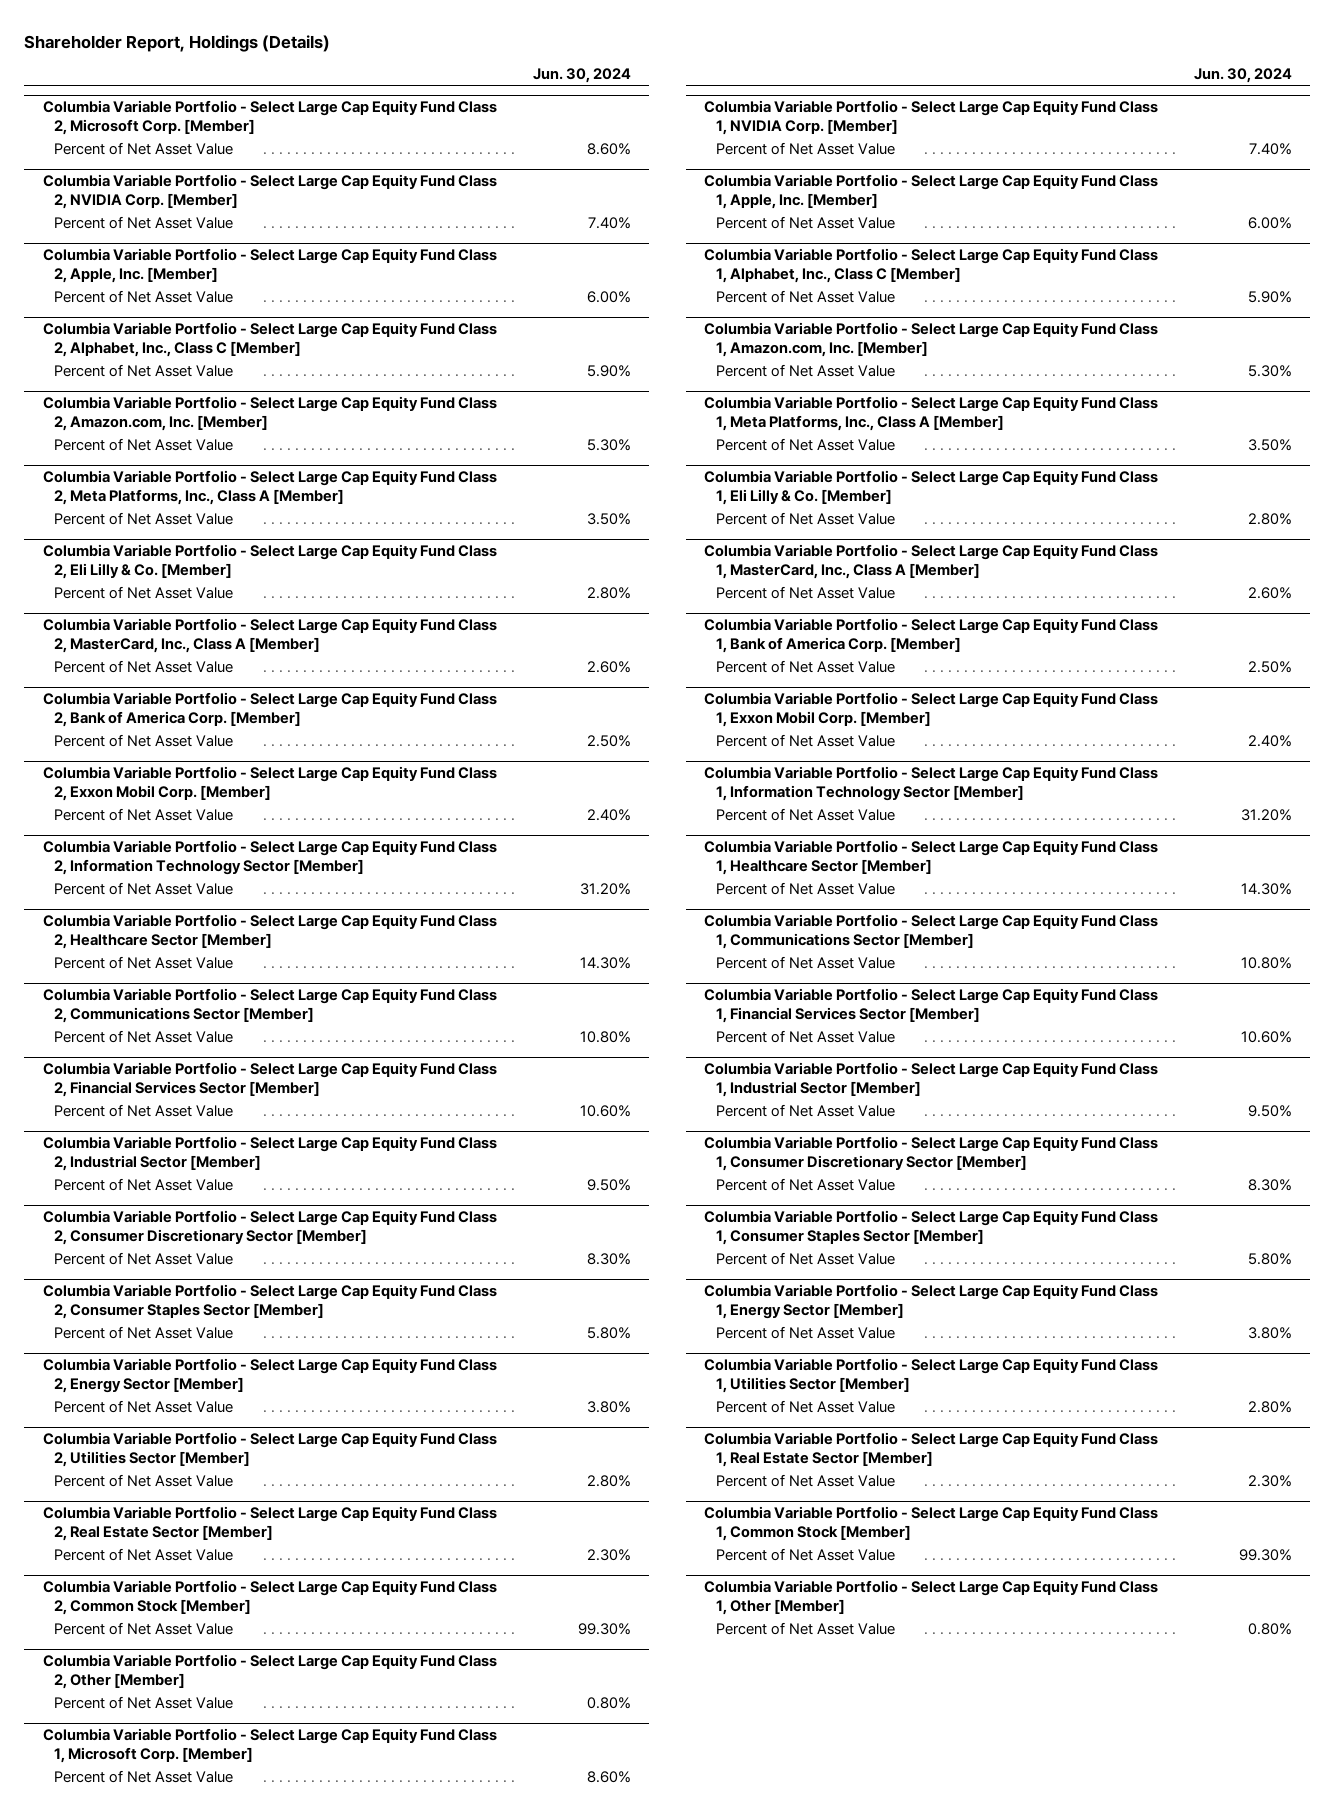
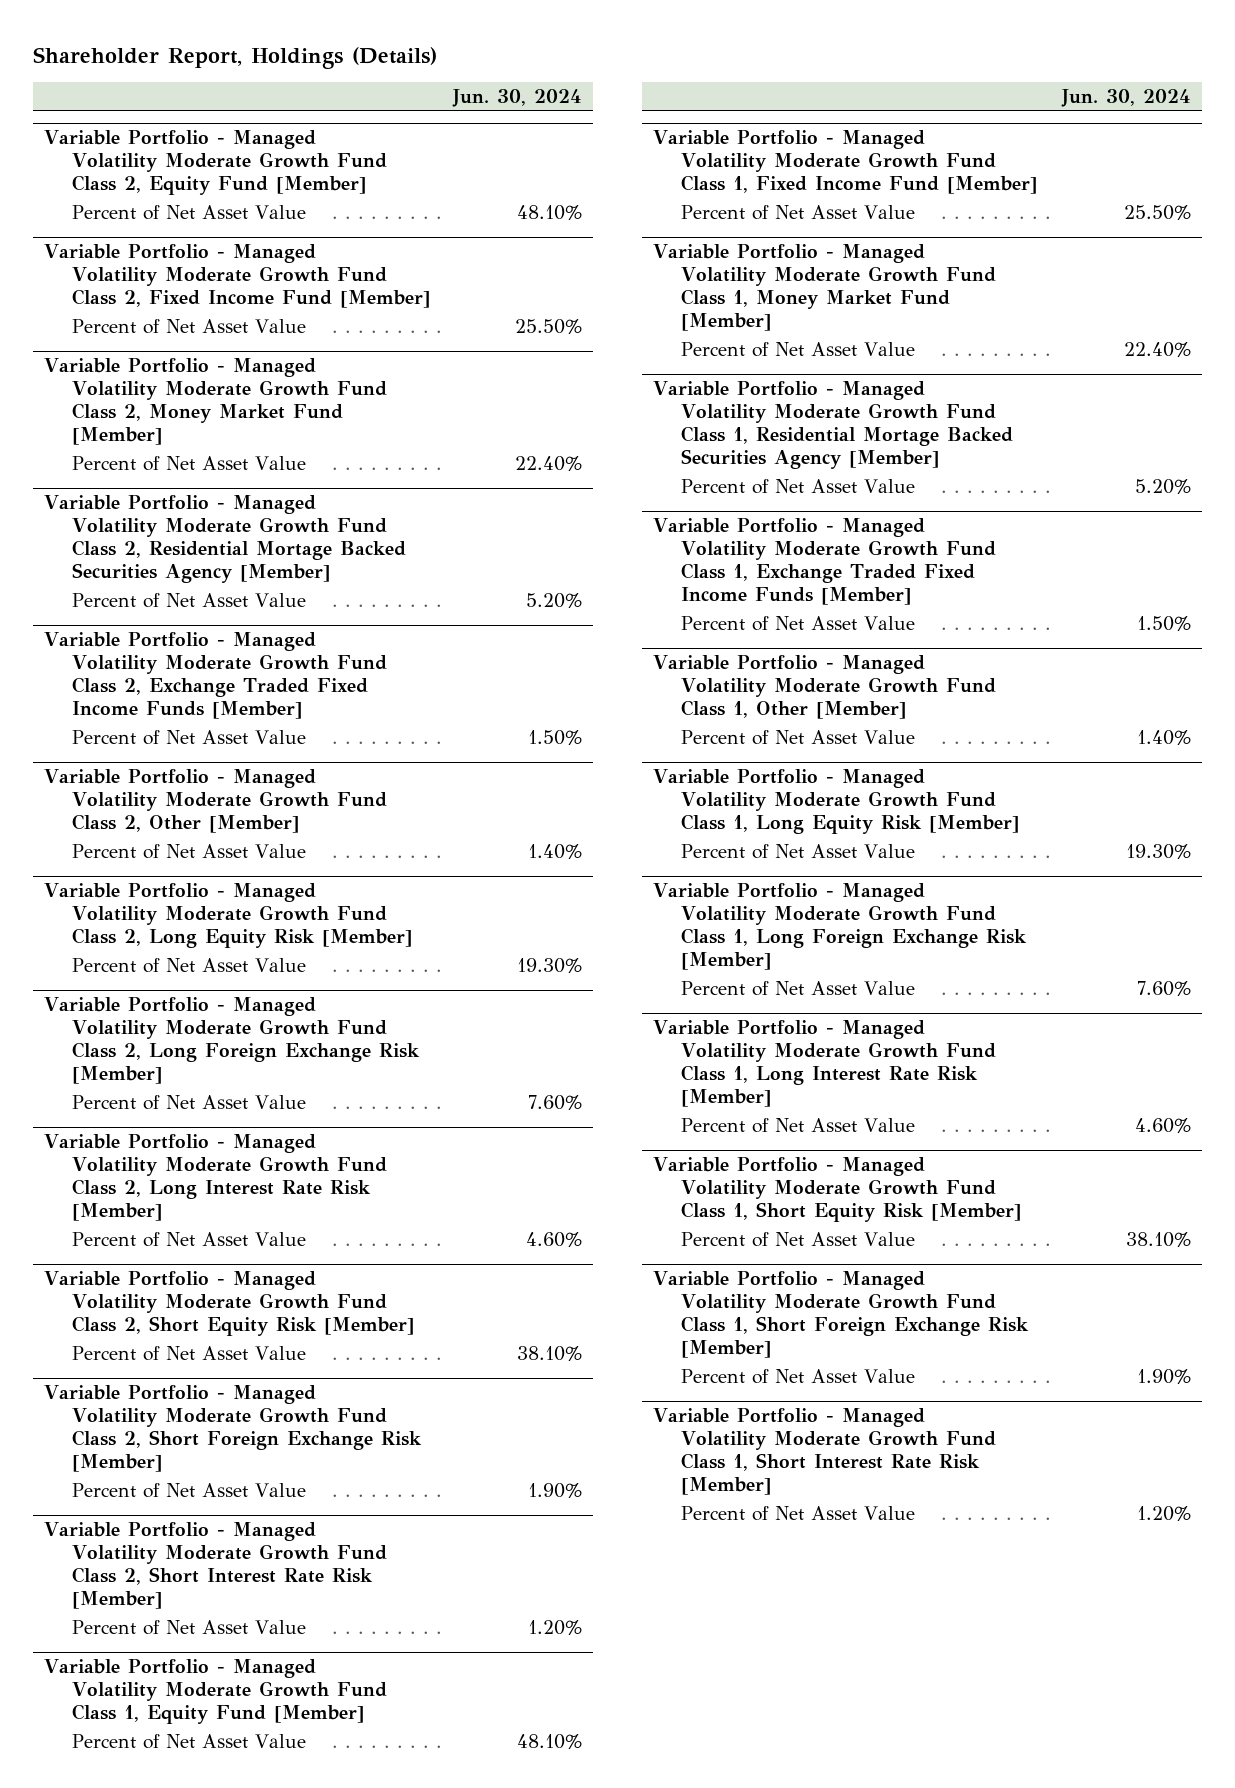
[42,100,497,135] Columbia Variable Portfolio - Select Large Cap Equity Fund Class 2, Microsoft Corp. [Member] -> none
[42,174,497,209] Columbia Variable Portfolio - Select Large Cap Equity Fund Class 2, NVIDIA Corp. [Member] -> none
[42,248,497,283] Columbia Variable Portfolio - Select Large Cap Equity Fund Class 2, Apple, Inc. [Member] -> none
[42,322,497,357] Columbia Variable Portfolio - Select Large Cap Equity Fund Class 2, Alphabet, Inc., Class C [Member] -> none
[42,396,497,431] Columbia Variable Portfolio - Select Large Cap Equity Fund Class 2, Amazon.com, Inc. [Member] -> none
[42,470,497,505] Columbia Variable Portfolio - Select Large Cap Equity Fund Class 2, Meta Platforms, Inc., Class A [Member] -> none
[42,544,497,579] Columbia Variable Portfolio - Select Large Cap Equity Fund Class 2, Eli Lilly & Co. [Member] -> none
[42,618,497,653] Columbia Variable Portfolio - Select Large Cap Equity Fund Class 2, MasterCard, Inc., Class A [Member] -> none
[42,692,497,727] Columbia Variable Portfolio - Select Large Cap Equity Fund Class 2, Bank of America Corp. [Member] -> none
[42,766,497,801] Columbia Variable Portfolio - Select Large Cap Equity Fund Class 2, Exxon Mobil Corp. [Member] -> none
[42,840,497,875] Columbia Variable Portfolio - Select Large Cap Equity Fund Class 2, Information Technology Sector [Member] -> none
[42,914,497,949] Columbia Variable Portfolio - Select Large Cap Equity Fund Class 2, Healthcare Sector [Member] -> none
[42,988,497,1023] Columbia Variable Portfolio - Select Large Cap Equity Fund Class 2, Communications Sector [Member] -> none
[42,1062,497,1097] Columbia Variable Portfolio - Select Large Cap Equity Fund Class 2, Financial Services Sector [Member] -> none
[42,1136,497,1171] Columbia Variable Portfolio - Select Large Cap Equity Fund Class 2, Industrial Sector [Member] -> none
[42,1210,497,1245] Columbia Variable Portfolio - Select Large Cap Equity Fund Class 2, Consumer Discretionary Sector [Member] -> none
[42,1284,497,1319] Columbia Variable Portfolio - Select Large Cap Equity Fund Class 2, Consumer Staples Sector [Member] -> none
[42,1358,497,1393] Columbia Variable Portfolio - Select Large Cap Equity Fund Class 2, Energy Sector [Member] -> none
[42,1432,497,1467] Columbia Variable Portfolio - Select Large Cap Equity Fund Class 2, Utilities Sector [Member] -> none
[42,1506,497,1541] Columbia Variable Portfolio - Select Large Cap Equity Fund Class 2, Real Estate Sector [Member] -> none
[42,1580,497,1615] Columbia Variable Portfolio - Select Large Cap Equity Fund Class 2, Common Stock [Member] -> none
[42,1654,497,1689] Columbia Variable Portfolio - Select Large Cap Equity Fund Class 2, Other [Member] -> none
[42,1728,497,1763] Columbia Variable Portfolio - Select Large Cap Equity Fund Class 1, Microsoft Corp. [Member] -> none
[704,100,1159,135] Columbia Variable Portfolio - Select Large Cap Equity Fund Class 1, NVIDIA Corp. [Member] -> none
[704,174,1159,209] Columbia Variable Portfolio - Select Large Cap Equity Fund Class 1, Apple, Inc. [Member] -> none
[715,215,895,229] Percent of Net Asset Value -> none
[704,248,1159,283] Columbia Variable Portfolio - Select Large Cap Equity Fund Class 1, Alphabet, Inc., Class C [Member] -> none
[715,289,895,303] Percent of Net Asset Value -> none
[704,322,1159,357] Columbia Variable Portfolio - Select Large Cap Equity Fund Class 1, Amazon.com, Inc. [Member] -> none
[715,363,895,377] Percent of Net Asset Value -> none
[704,396,1159,431] Columbia Variable Portfolio - Select Large Cap Equity Fund Class 1, Meta Platforms, Inc., Class A [Member] -> none
[715,437,895,451] Percent of Net Asset Value -> none
[704,470,1159,505] Columbia Variable Portfolio - Select Large Cap Equity Fund Class 1, Eli Lilly & Co. [Member] -> none
[715,511,895,525] Percent of Net Asset Value -> none
[704,544,1159,579] Columbia Variable Portfolio - Select Large Cap Equity Fund Class 1, MasterCard, Inc., Class A [Member] -> none
[715,585,895,599] Percent of Net Asset Value -> none
[704,618,1159,653] Columbia Variable Portfolio - Select Large Cap Equity Fund Class 1, Bank of America Corp. [Member] -> none
[715,659,895,673] Percent of Net Asset Value -> none
[704,692,1159,727] Columbia Variable Portfolio - Select Large Cap Equity Fund Class 1, Exxon Mobil Corp. [Member] -> none
[715,733,895,747] Percent of Net Asset Value -> none
[704,766,1159,801] Columbia Variable Portfolio - Select Large Cap Equity Fund Class 1, Information Technology Sector [Member] -> none
[715,807,895,821] Percent of Net Asset Value -> none
[704,840,1159,875] Columbia Variable Portfolio - Select Large Cap Equity Fund Class 1, Healthcare Sector [Member] -> none
[715,881,895,895] Percent of Net Asset Value -> none
[704,914,1159,949] Columbia Variable Portfolio - Select Large Cap Equity Fund Class 1, Communications Sector [Member] -> none
[715,955,895,969] Percent of Net Asset Value -> none
[704,988,1159,1023] Columbia Variable Portfolio - Select Large Cap Equity Fund Class 1, Financial Services Sector [Member] -> none
[715,1029,895,1043] Percent of Net Asset Value -> none
[704,1062,1159,1097] Columbia Variable Portfolio - Select Large Cap Equity Fund Class 1, Industrial Sector [Member] -> none
[715,1103,895,1117] Percent of Net Asset Value -> none
[704,1136,1159,1171] Columbia Variable Portfolio - Select Large Cap Equity Fund Class 1, Consumer Discretionary Sector [Member] -> none
[715,1177,895,1191] Percent of Net Asset Value -> none
[704,1210,1159,1245] Columbia Variable Portfolio - Select Large Cap Equity Fund Class 1, Consumer Staples Sector [Member] -> none
[715,1251,895,1265] Percent of Net Asset Value -> none
[704,1284,1159,1319] Columbia Variable Portfolio - Select Large Cap Equity Fund Class 1, Energy Sector [Member] -> none
[715,1325,895,1339] Percent of Net Asset Value -> none
[704,1358,1159,1393] Columbia Variable Portfolio - Select Large Cap Equity Fund Class 1, Utilities Sector [Member] -> none
[715,1399,895,1413] Percent of Net Asset Value -> none
[704,1432,1159,1467] Columbia Variable Portfolio - Select Large Cap Equity Fund Class 1, Real Estate Sector [Member] -> none
[715,1473,895,1487] Percent of Net Asset Value -> none
[704,1506,1159,1541] Columbia Variable Portfolio - Select Large Cap Equity Fund Class 1, Common Stock [Member] -> none
[715,1547,895,1561] Percent of Net Asset Value -> none
[704,1580,1159,1615] Columbia Variable Portfolio - Select Large Cap Equity Fund Class 1, Other [Member] -> none
[715,1621,895,1635] Percent of Net Asset Value -> none
none -> [44,130,388,196] Variable Portfolio - Managed Volatility Moderate Growth Fund Class 2, Equity Fund [Member]
[586,142,631,155] 8.60% -> [517,204,583,220] 48.10%
none -> [44,244,432,309] Variable Portfolio - Managed Volatility Moderate Growth Fund Class 2, Fixed Income Fund [Member]
[587,216,631,229] 7.40% -> [515,318,583,334] 25.50%
none -> [44,358,388,446] Variable Portfolio - Managed Volatility Moderate Growth Fund Class 2, Money Market Fund [Member]
[586,290,631,303] 6.00% -> [515,455,583,471] 22.40%
none -> [44,495,407,584] Variable Portfolio - Managed Volatility Moderate Growth Fund Class 2, Residential Mortage Backed Securities Agency [Member]
[586,364,631,377] 5.90% -> [526,592,583,608] 5.20%
none -> [44,632,388,720] Variable Portfolio - Managed Volatility Moderate Growth Fund Class 2, Exchange Traded Fixed Income Funds [Member]
[586,438,631,451] 5.30% -> [528,729,583,745] 1.50%
none -> [44,769,388,834] Variable Portfolio - Managed Volatility Moderate Growth Fund Class 2, Other [Member]
[586,512,631,525] 3.50% -> [528,843,583,859] 1.40%
none -> [44,883,414,949] Variable Portfolio - Managed Volatility Moderate Growth Fund Class 2, Long Equity Risk [Member]
[586,586,631,599] 2.80% -> [517,957,583,973] 19.30%
none -> [44,997,421,1085] Variable Portfolio - Managed Volatility Moderate Growth Fund Class 2, Long Foreign Exchange Risk [Member]
[586,660,631,673] 2.60% -> [528,1094,583,1110] 7.60%
none -> [44,1134,388,1222] Variable Portfolio - Managed Volatility Moderate Growth Fund Class 2, Long Interest Rate Risk [Member]
[586,734,631,747] 2.50% -> [526,1231,583,1247] 4.60%
none -> [44,1271,416,1337] Variable Portfolio - Managed Volatility Moderate Growth Fund Class 2, Short Equity Risk [Member]
[586,808,631,821] 2.40% -> [517,1345,583,1361] 38.10%
none -> [44,1385,423,1473] Variable Portfolio - Managed Volatility Moderate Growth Fund Class 2, Short Foreign Exchange Risk [Member]
[579,882,631,895] 31.20% -> [528,1482,583,1498] 1.90%
none -> [44,1522,388,1610] Variable Portfolio - Managed Volatility Moderate Growth Fund Class 2, Short Interest Rate Risk [Member]
[579,956,631,969] 14.30% -> [528,1619,583,1635] 1.20%
none -> [44,1659,388,1725] Variable Portfolio - Managed Volatility Moderate Growth Fund Class 1, Equity Fund [Member]
[579,1030,631,1043] 10.80% -> [517,1733,583,1749] 48.10%
none -> [652,130,1038,195] Variable Portfolio - Managed Volatility Moderate Growth Fund Class 1, Fixed Income Fund [Member]
[579,1104,631,1117] 10.60% -> [1123,204,1191,220] 25.50%
none -> [652,244,996,332] Variable Portfolio - Managed Volatility Moderate Growth Fund Class 1, Money Market Fund [Member]
[586,1178,631,1191] 9.50% -> [1123,341,1191,357] 22.40%
none -> [652,381,1013,470] Variable Portfolio - Managed Volatility Moderate Growth Fund Class 1, Residential Mortage Backed Securities Agency [Member]
[586,1252,631,1265] 8.30% -> [1134,478,1191,494] 5.20%
none -> [652,518,996,606] Variable Portfolio - Managed Volatility Moderate Growth Fund Class 1, Exchange Traded Fixed Income Funds [Member]
[586,1326,631,1339] 5.80% -> [1136,615,1191,631] 1.50%
none -> [652,655,996,720] Variable Portfolio - Managed Volatility Moderate Growth Fund Class 1, Other [Member]
[586,1400,631,1413] 3.80% -> [1136,729,1191,745] 1.40%
none -> [652,769,1020,835] Variable Portfolio - Managed Volatility Moderate Growth Fund Class 1, Long Equity Risk [Member]
[586,1474,631,1487] 2.80% -> [1125,843,1191,859] 19.30%
none -> [652,883,1027,971] Variable Portfolio - Managed Volatility Moderate Growth Fund Class 1, Long Foreign Exchange Risk [Member]
[586,1548,631,1561] 2.30% -> [1136,980,1191,996] 7.60%
none -> [652,1020,996,1108] Variable Portfolio - Managed Volatility Moderate Growth Fund Class 1, Long Interest Rate Risk [Member]
[577,1622,631,1635] 99.30% -> [1134,1117,1191,1133] 4.60%
none -> [652,1157,1022,1223] Variable Portfolio - Managed Volatility Moderate Growth Fund Class 1, Short Equity Risk [Member]
[586,1696,631,1709] 0.80% -> [1125,1231,1191,1247] 38.10%
none -> [652,1271,1029,1359] Variable Portfolio - Managed Volatility Moderate Growth Fund Class 1, Short Foreign Exchange Risk [Member]
[586,1770,631,1783] 8.60% -> [1136,1368,1191,1384] 1.90%
none -> [652,1408,996,1496] Variable Portfolio - Managed Volatility Moderate Growth Fund Class 1, Short Interest Rate Risk [Member]
[1249,142,1293,155] 7.40% -> [1136,1505,1191,1521] 1.20%

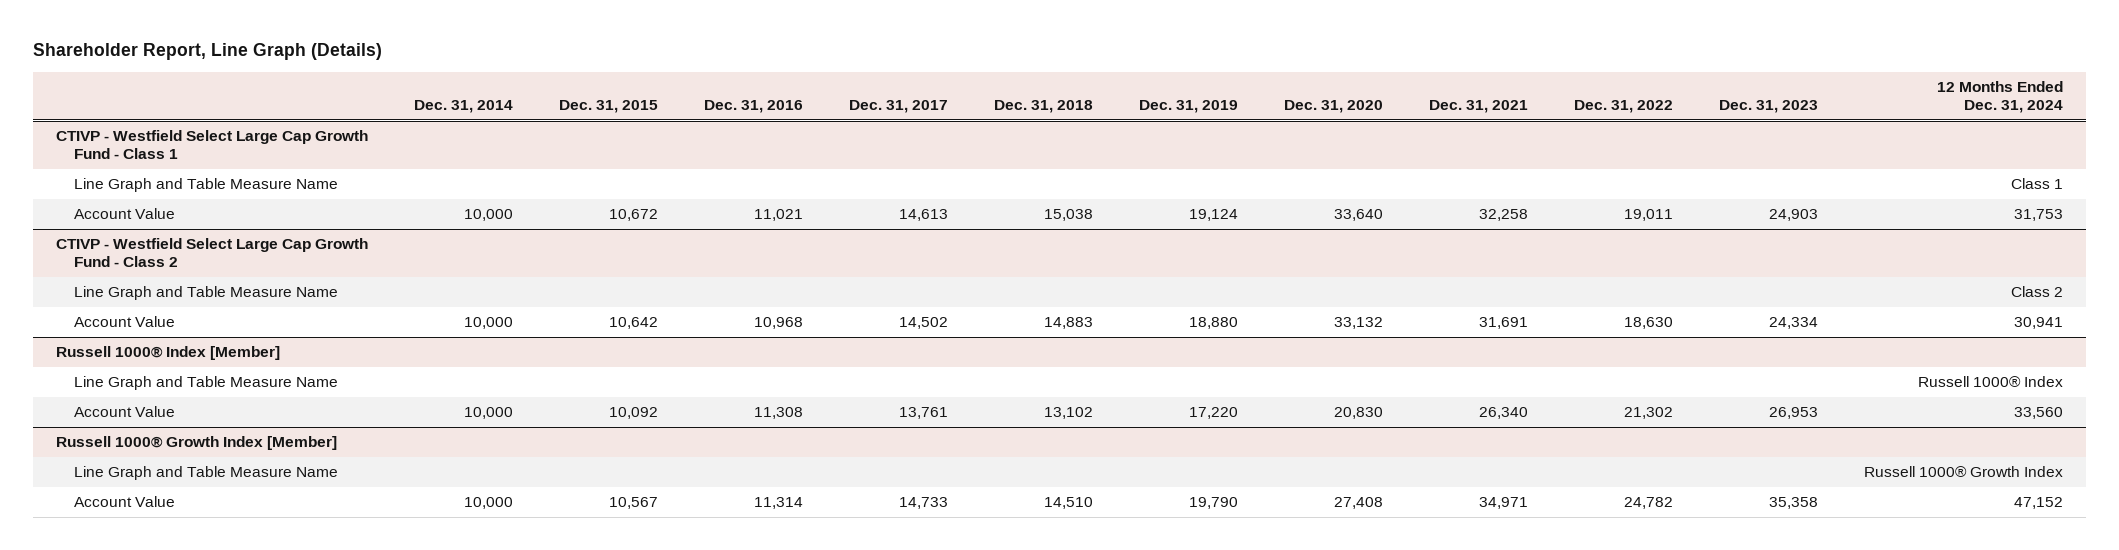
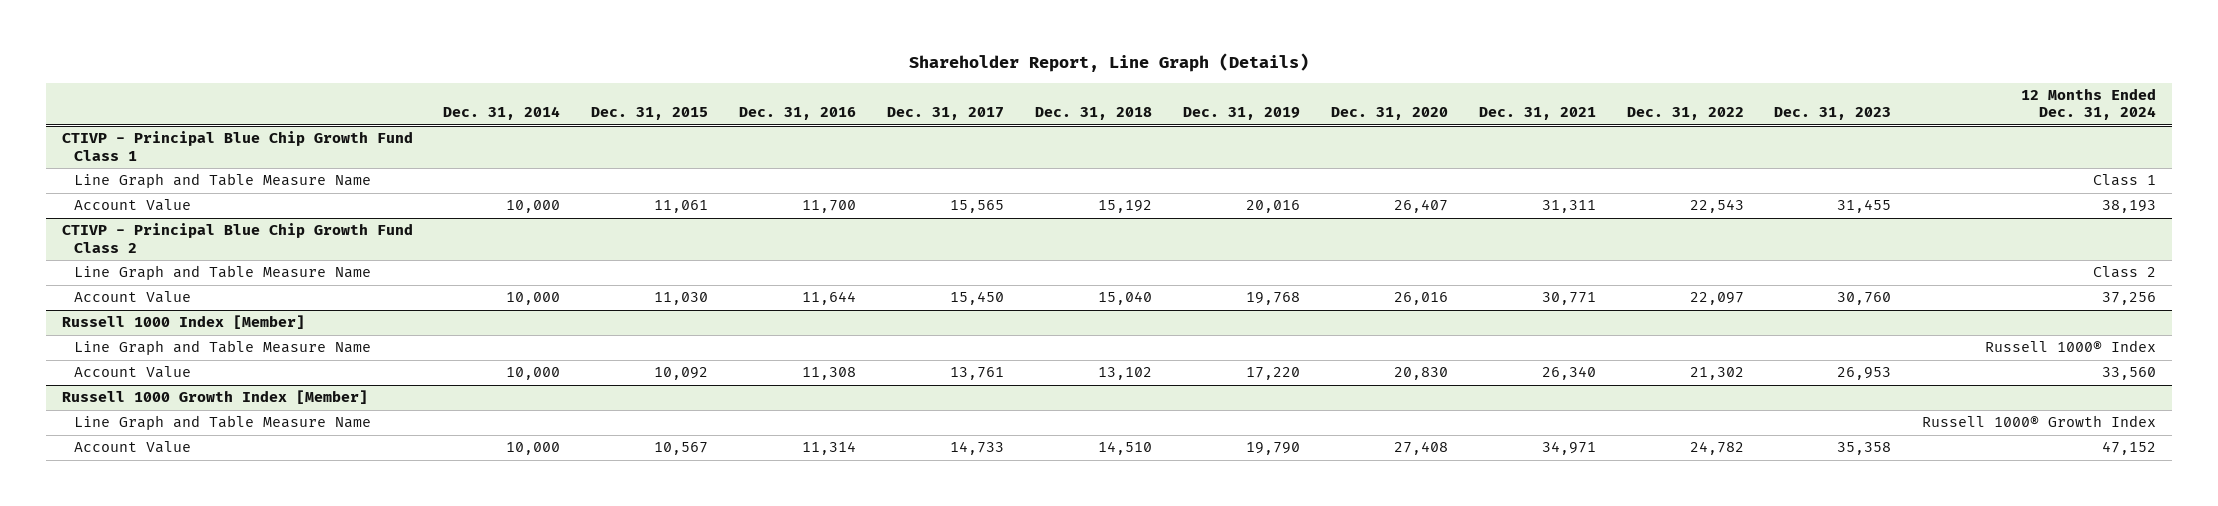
[55,130,368,160] CTIVP - Westfield Select Large Cap Growth Fund - Class 1 -> none
none -> [61,131,413,161] CTIVP - Principal Blue Chip Growth Fund Class 1
[55,238,368,268] CTIVP - Westfield Select Large Cap Growth Fund - Class 2 -> none
[608,209,658,222] 10,672 -> [654,200,709,214] 11,061
[753,209,803,222] 11,021 -> [802,200,857,214] 11,700
[898,209,948,222] 14,613 -> [950,200,1005,214] 15,565
[1043,209,1093,222] 15,038 -> [1098,200,1153,214] 15,192
[1188,209,1238,222] 19,124 -> [1245,200,1300,214] 20,016
[1334,209,1384,222] 33,640 -> [1393,199,1448,214] 26,407
[1479,209,1529,222] 32,258 -> [1541,200,1596,214] 31,311
[1624,209,1674,222] 19,011 -> [1689,199,1744,214] 22,543
[1769,209,1819,222] 24,903 -> [1837,199,1892,214] 31,455
[2014,209,2064,222] 31,753 -> [2102,200,2157,214] 38,193
none -> [61,223,413,253] CTIVP - Principal Blue Chip Growth Fund Class 2
[608,317,658,330] 10,642 -> [654,292,709,306] 11,030
[753,317,803,330] 10,968 -> [802,291,857,306] 11,644
[898,317,948,330] 14,502 -> [950,291,1005,306] 15,450
[1043,317,1093,330] 14,883 -> [1098,291,1153,306] 15,040
[1188,317,1238,330] 18,880 -> [1245,292,1300,306] 19,768
[1334,317,1384,330] 33,132 -> [1393,292,1448,306] 26,016
[1479,317,1529,330] 31,691 -> [1541,292,1596,306] 30,771
[1624,317,1674,330] 18,630 -> [1689,292,1744,306] 22,097
[1769,317,1819,330] 24,334 -> [1837,292,1892,306] 30,760
[2014,317,2064,330] 30,941 -> [2102,292,2157,306] 37,256
[55,346,280,361] Russell 1000® Index [Member] -> [61,315,305,330] Russell 1000 Index [Member]
[55,436,337,451] Russell 1000® Growth Index [Member] -> [61,390,368,405] Russell 1000 Growth Index [Member]

